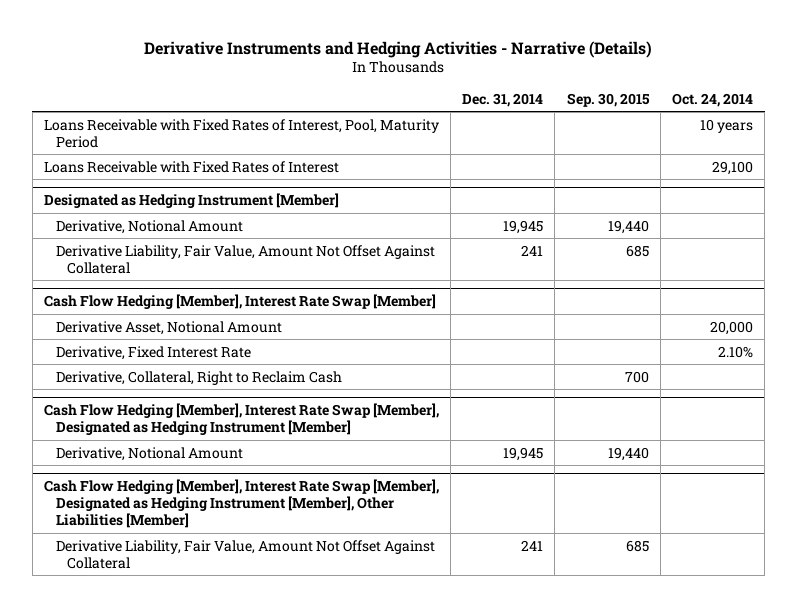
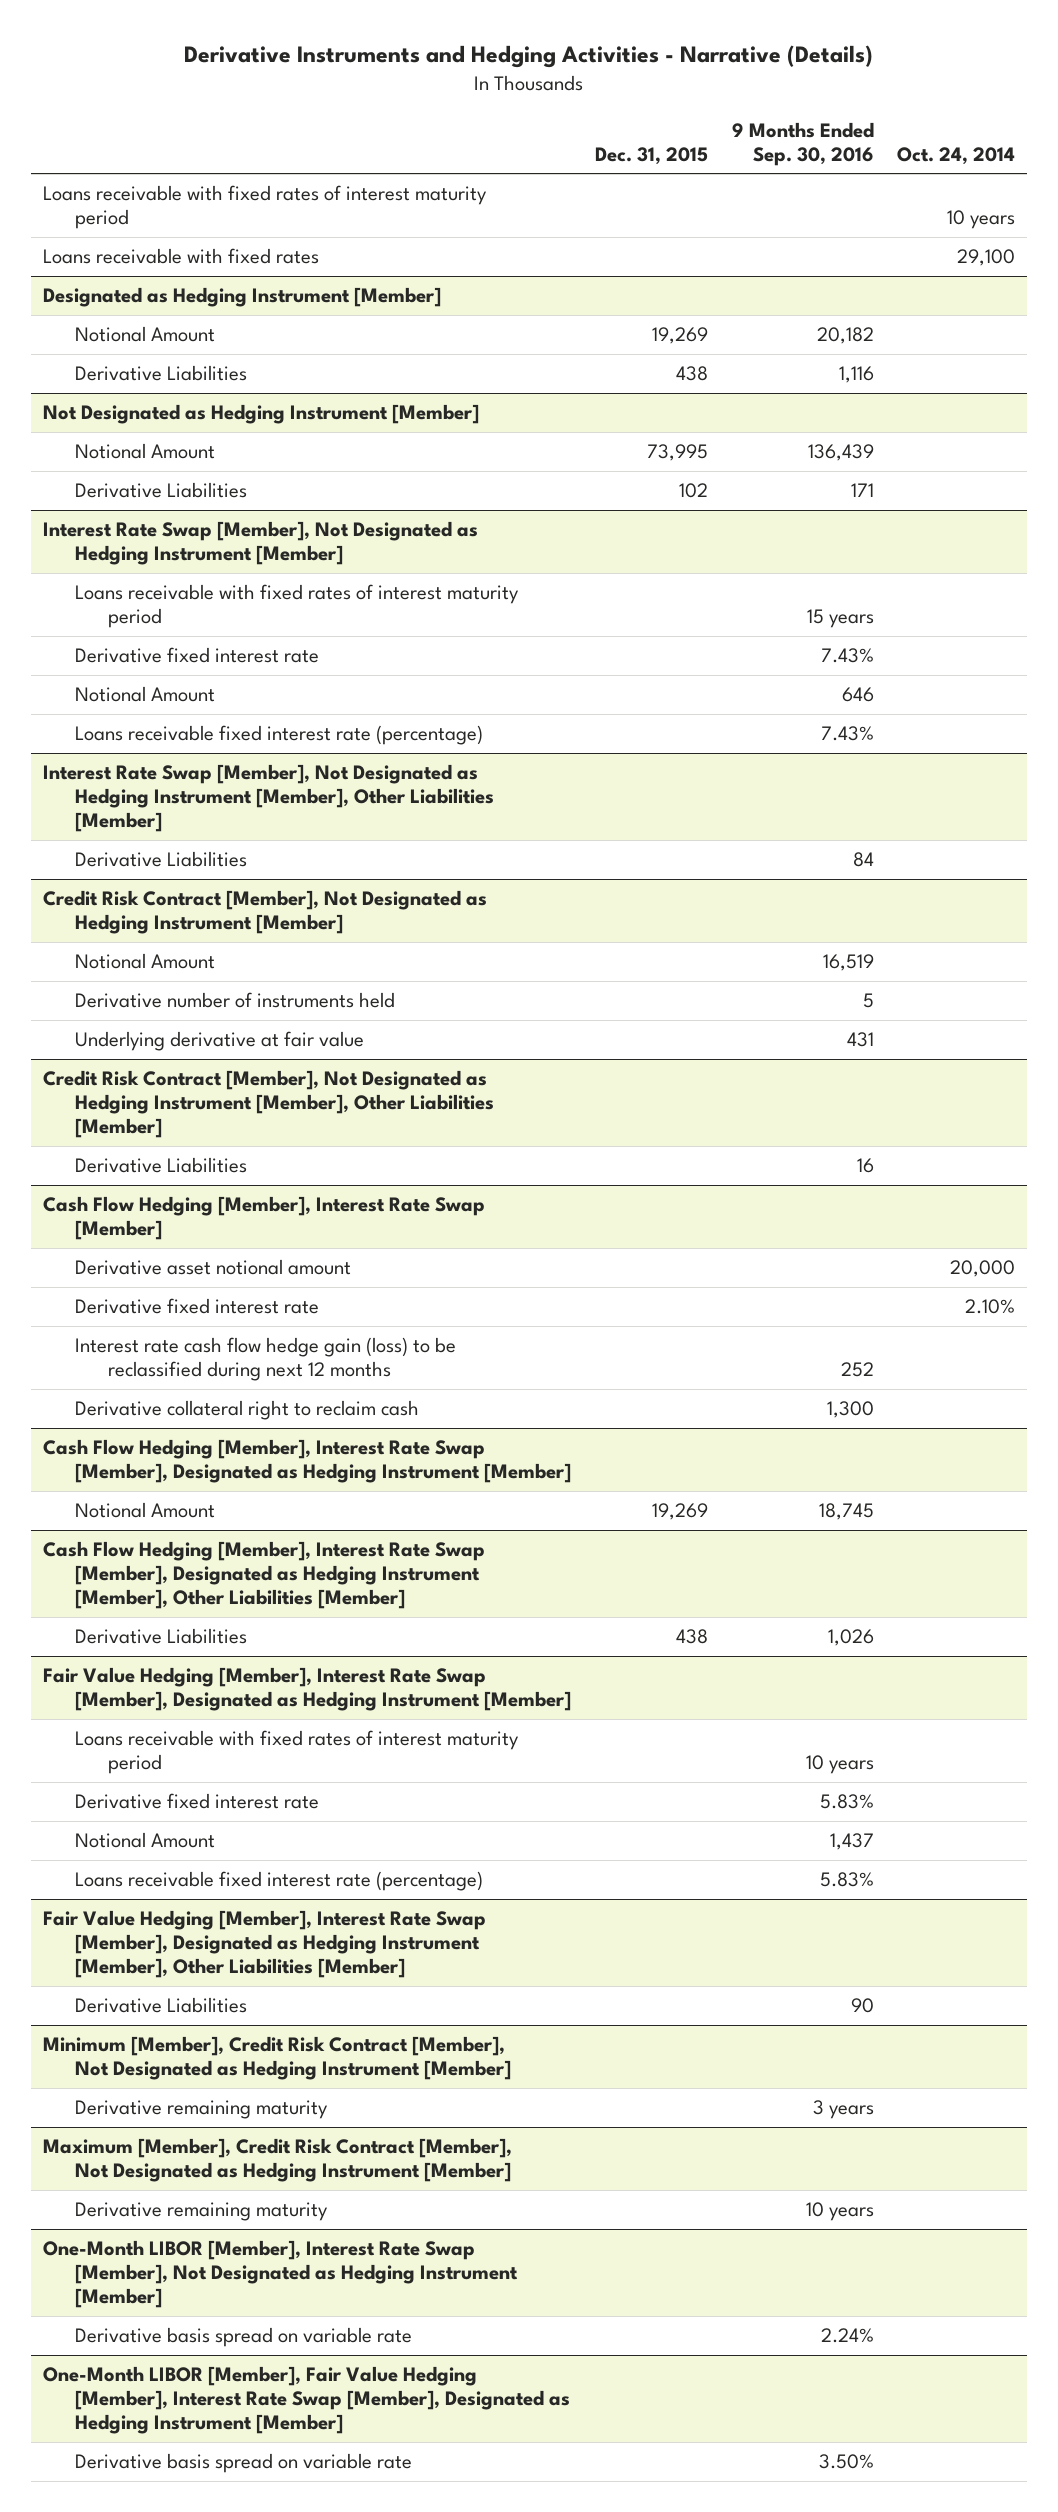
[462,92,544,107] Dec. 31, 2014 -> none
[566,92,650,107] Sep. 30, 2015 -> none
none -> [594,146,708,165] Dec. 31, 2015
none -> [731,121,874,166] 9 Months Ended Sep. 30, 2016
[43,118,439,148] Loans Receivable with Fixed Rates of Interest, Pool, Maturity Period -> [42,185,487,230] Loans receivable with fixed rates of interest maturity period
[43,160,339,173] Loans Receivable with Fixed Rates of Interest -> [42,248,319,265] Loans receivable with fixed rates
[55,219,243,234] Derivative, Notional Amount -> [75,326,216,343] Notional Amount
[55,244,435,274] Derivative Liability, Fair Value, Amount Not Offset Against Collateral -> [75,365,248,382] Derivative Liabilities
none -> [42,404,479,425] Not Designated as Hedging Instrument [Member]
none -> [75,443,216,460] Notional Amount
none -> [75,482,248,499] Derivative Liabilities
none -> [42,521,478,566] Interest Rate Swap [Member], Not Designated as Hedging Instrument [Member]
none -> [75,584,520,629] Loans receivable with fixed rates of interest maturity period
none -> [75,647,320,664] Derivative fixed interest rate
none -> [75,686,216,703] Notional Amount
none -> [75,725,484,746] Loans receivable fixed interest rate (percentage)
none -> [42,764,495,832] Interest Rate Swap [Member], Not Designated as Hedging Instrument [Member], Other Liabilities [Member]
none -> [75,851,248,868] Derivative Liabilities
none -> [42,890,487,935] Credit Risk Contract [Member], Not Designated as Hedging Instrument [Member]
none -> [75,953,216,970] Notional Amount
none -> [75,992,396,1009] Derivative number of instruments held
none -> [75,1031,365,1052] Underlying derivative at fair value
none -> [42,1070,495,1138] Credit Risk Contract [Member], Not Designated as Hedging Instrument [Member], Other Liabilities [Member]
none -> [75,1157,248,1174] Derivative Liabilities
[55,320,282,335] Derivative Asset, Notional Amount -> [75,1259,352,1276] Derivative asset notional amount
[55,345,251,360] Derivative, Fixed Interest Rate -> [75,1298,320,1315] Derivative fixed interest rate
none -> [75,1337,457,1382] Interest rate cash flow hedge gain (loss) to be reclassified during next 12 months
[55,370,342,385] Derivative, Collateral, Right to Reclaim Cash -> [75,1400,420,1421] Derivative collateral right to reclaim cash
[55,446,243,461] Derivative, Notional Amount -> [75,1502,216,1519] Notional Amount
[55,539,435,569] Derivative Liability, Fair Value, Amount Not Offset Against Collateral -> [75,1628,248,1645] Derivative Liabilities
none -> [42,1667,572,1712] Fair Value Hedging [Member], Interest Rate Swap [Member], Designated as Hedging Instrument [Member]
none -> [75,1730,520,1775] Loans receivable with fixed rates of interest maturity period
none -> [75,1793,320,1810] Derivative fixed interest rate
none -> [75,1832,216,1849] Notional Amount
none -> [75,1871,484,1892] Loans receivable fixed interest rate (percentage)
none -> [42,1910,486,1978] Fair Value Hedging [Member], Interest Rate Swap [Member], Designated as Hedging Instrument [Member], Other Liabilities [Member]
none -> [75,1997,248,2014] Derivative Liabilities
none -> [42,2036,512,2081] Minimum [Member], Credit Risk Contract [Member], Not Designated as Hedging Instrument [Member]
none -> [75,2100,329,2120] Derivative remaining maturity
none -> [42,2138,512,2183] Maximum [Member], Credit Risk Contract [Member], Not Designated as Hedging Instrument [Member]
none -> [75,2202,329,2222] Derivative remaining maturity
none -> [42,2240,519,2308] One-Month LIBOR [Member], Interest Rate Swap [Member], Not Designated as Hedging Instrument [Member]
none -> [75,2327,413,2348] Derivative basis spread on variable rate
none -> [42,2366,571,2434] One-Month LIBOR [Member], Fair Value Hedging [Member], Interest Rate Swap [Member], Designated as Hedging Instrument [Member]
none -> [75,2453,413,2474] Derivative basis spread on variable rate

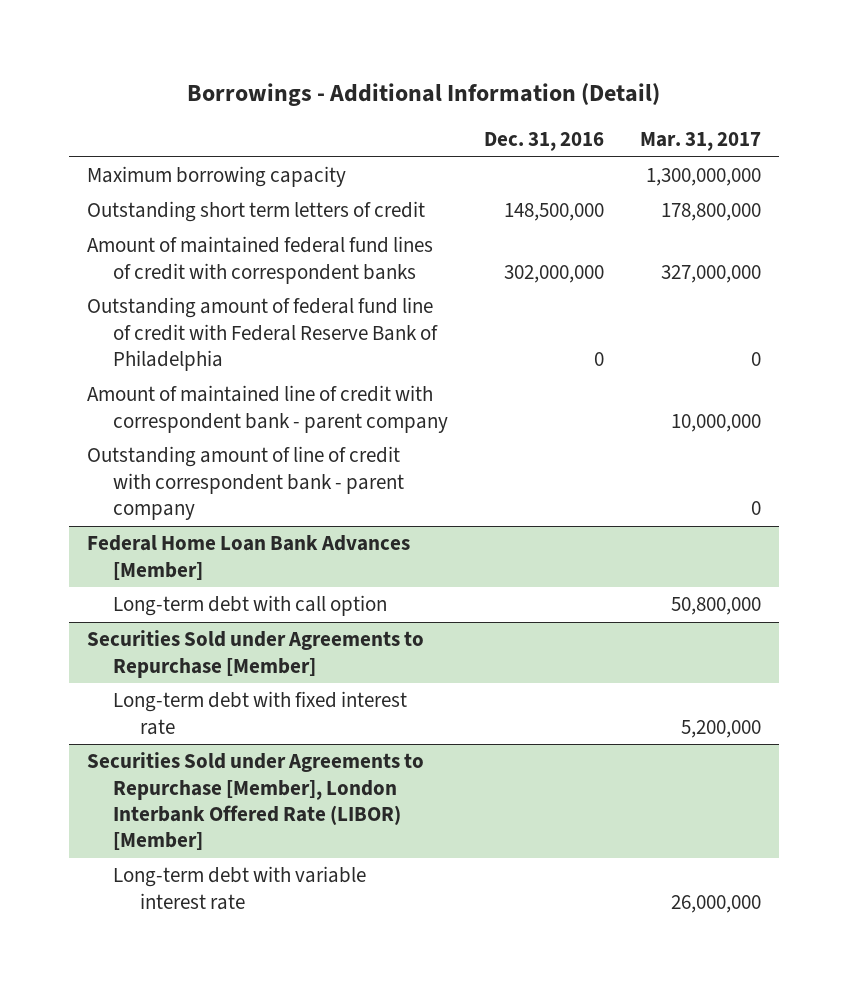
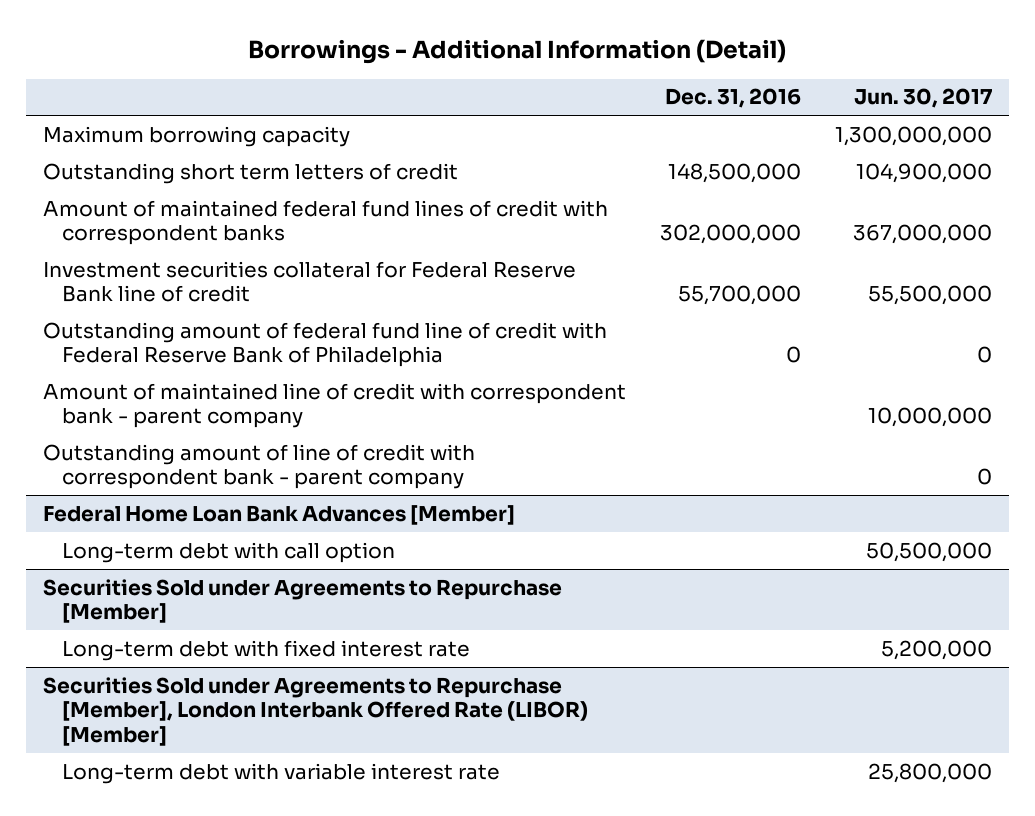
[639,132,761,152] Mar. 31, 2017 -> none
none -> [853,88,992,109] Jun. 30, 2017
none -> [43,260,577,303] Investment securities collateral for Federal Reserve Bank line of credit

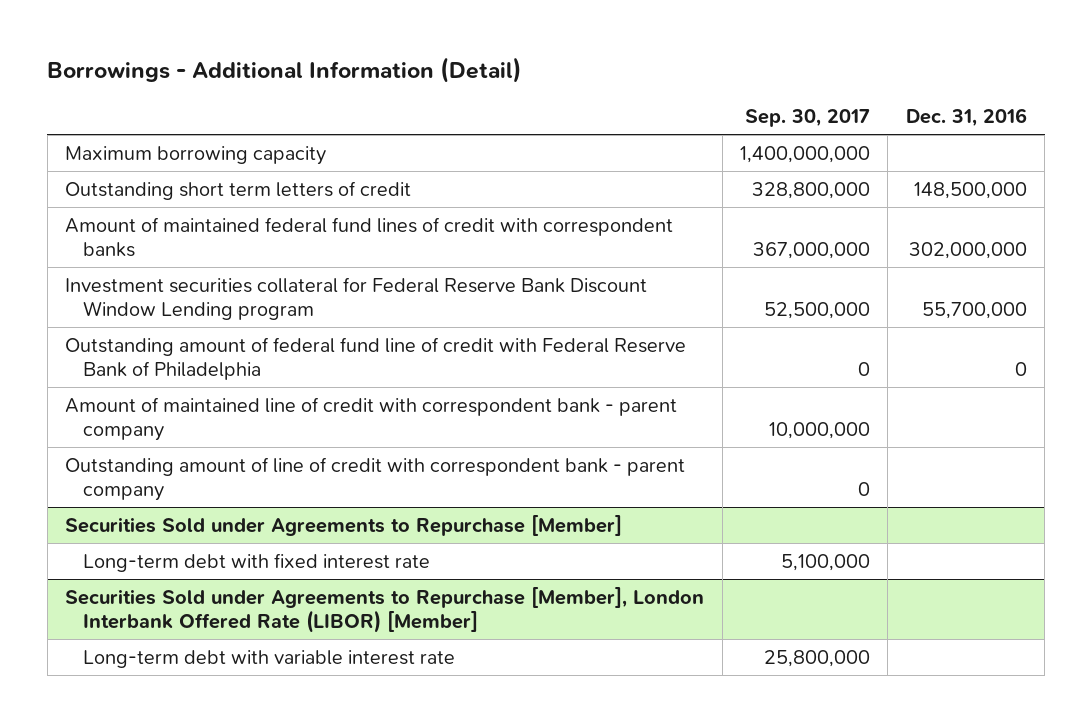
[853,88,992,109] Jun. 30, 2017 -> none
none -> [744,109,870,128] Sep. 30, 2017
[43,260,577,303] Investment securities collateral for Federal Reserve Bank line of credit -> [65,276,648,320] Investment securities collateral for Federal Reserve Bank Discount Window Lending program
[43,504,516,525] Federal Home Loan Bank Advances [Member] -> none
[62,541,396,563] Long-term debt with call option -> none

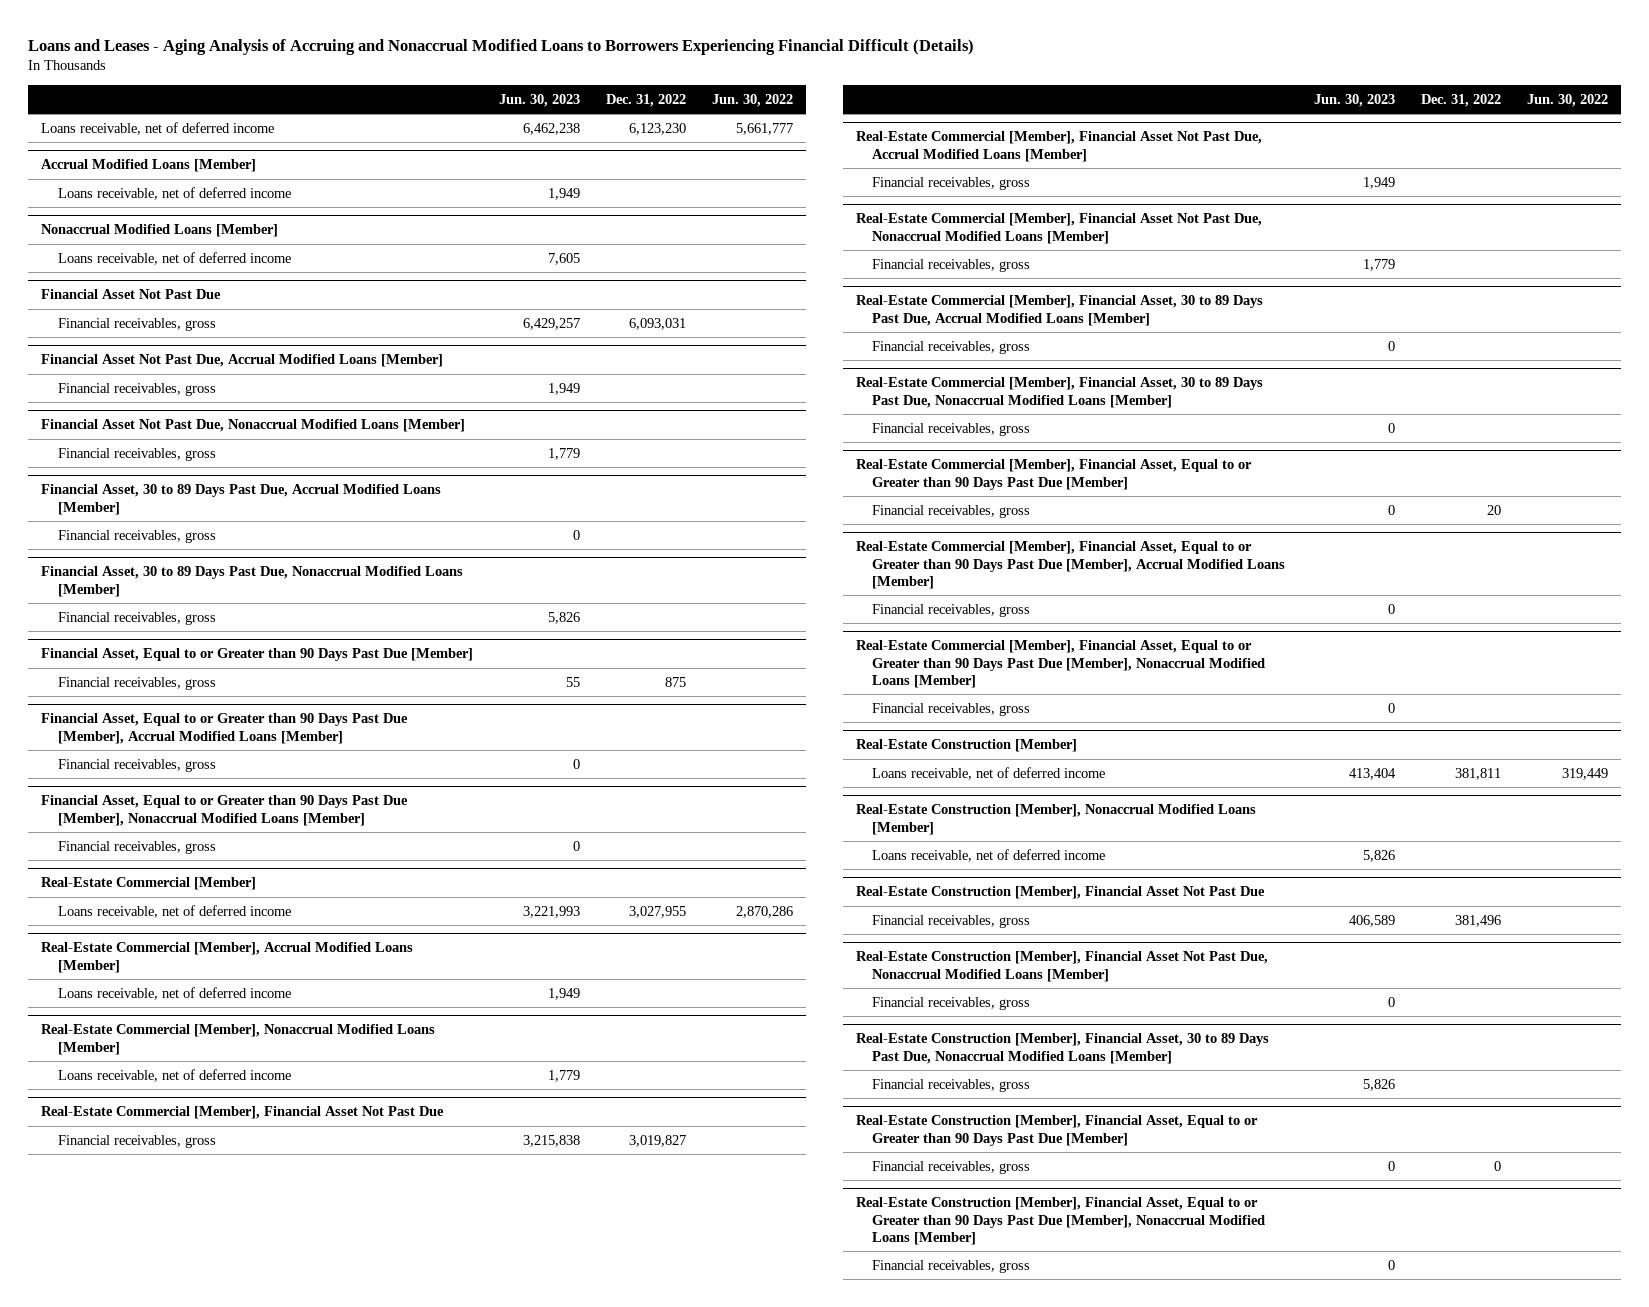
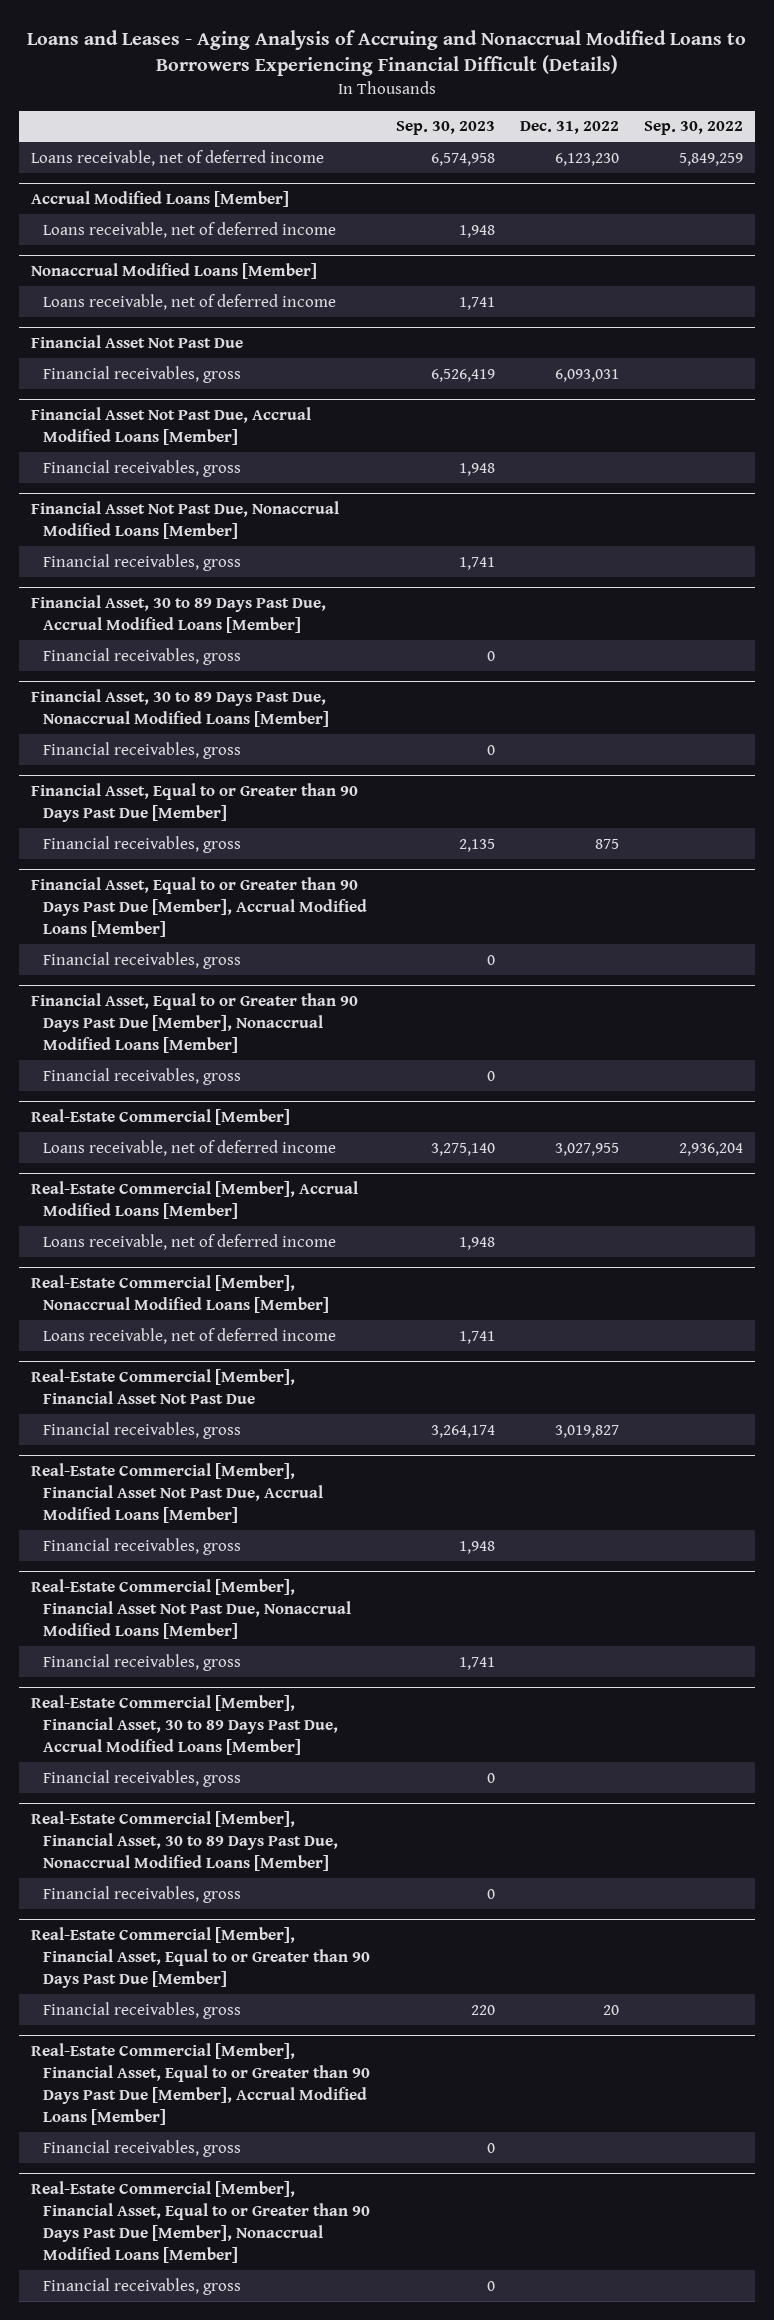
[499,93,581,107] Jun. 30, 2023 -> none
[712,93,794,107] Jun. 30, 2022 -> none
none -> [395,121,495,136] Sep. 30, 2023
none -> [643,121,743,136] Sep. 30, 2022
[855,739,1077,753] Real-Estate Construction [Member] -> none
[872,766,1106,780] Loans receivable, net of deferred income -> none
[855,804,1256,835] Real-Estate Construction [Member], Nonaccrual Modified Loans [Member] -> none
[872,848,1106,862] Loans receivable, net of deferred income -> none
[855,886,1265,900] Real-Estate Construction [Member], Financial Asset Not Past Due -> none
[872,914,1031,928] Financial receivables, gross -> none
[855,951,1268,982] Real-Estate Construction [Member], Financial Asset Not Past Due, Nonaccrual Modified Loans [Member] -> none
[872,996,1031,1010] Financial receivables, gross -> none
[855,1033,1269,1064] Real-Estate Construction [Member], Financial Asset, 30 to 89 Days Past Due, Nonaccrual Modified Loans [Member] -> none
[872,1078,1031,1092] Financial receivables, gross -> none
[855,1115,1258,1146] Real-Estate Construction [Member], Financial Asset, Equal to or Greater than 90 Days Past Due [Member] -> none
[872,1160,1031,1174] Financial receivables, gross -> none
[855,1197,1266,1245] Real-Estate Construction [Member], Financial Asset, Equal to or Greater than 90 Days Past Due [Member], Nonaccrual Modified Loans [Member] -> none
[872,1259,1031,1273] Financial receivables, gross -> none

